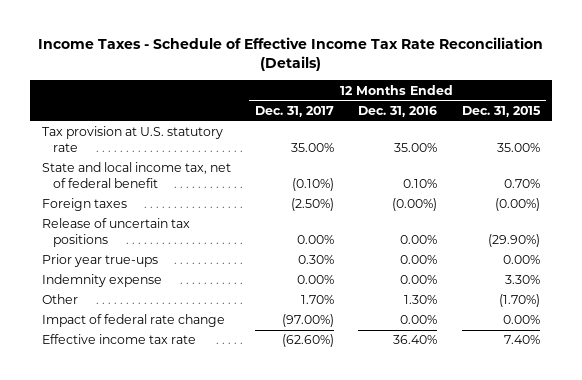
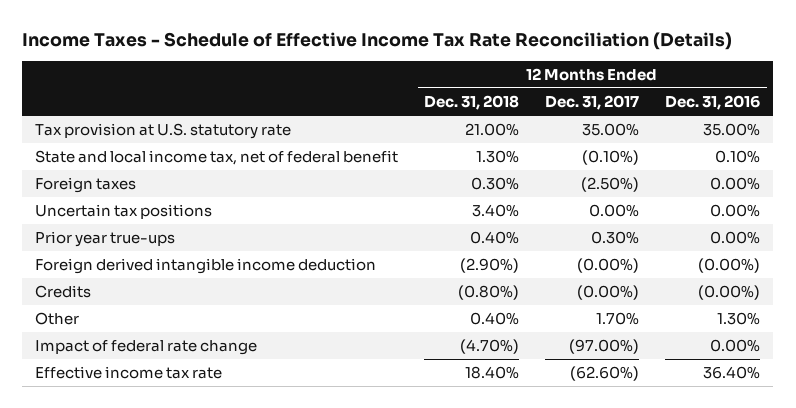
[461,105,541,117] Dec. 31, 2015 -> none
none -> [424,95,520,111] Dec. 31, 2018
[392,198,438,212] (0.00%) -> [710,177,761,191] 0.00%
[41,218,190,248] Release of uncertain tax positions -> [35,204,213,220] Uncertain tax positions
[41,274,162,288] Indemnity expense -> none
none -> [35,258,377,275] Foreign derived intangible income deduction
none -> [35,285,92,299] Credits

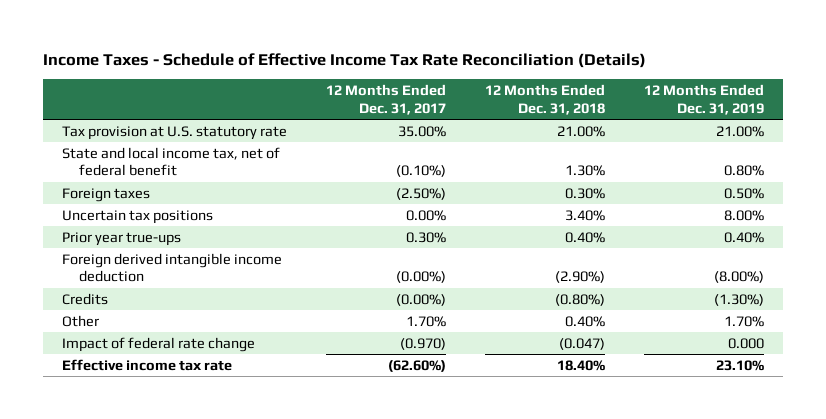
[665,95,761,111] Dec. 31, 2016 -> none
none -> [643,84,764,115] 12 Months Ended Dec. 31, 2019
[460,339,520,355] (4.70%) -> [558,337,605,350] (0.047)
[569,339,640,355] (97.00%) -> [400,337,447,350] (0.970)

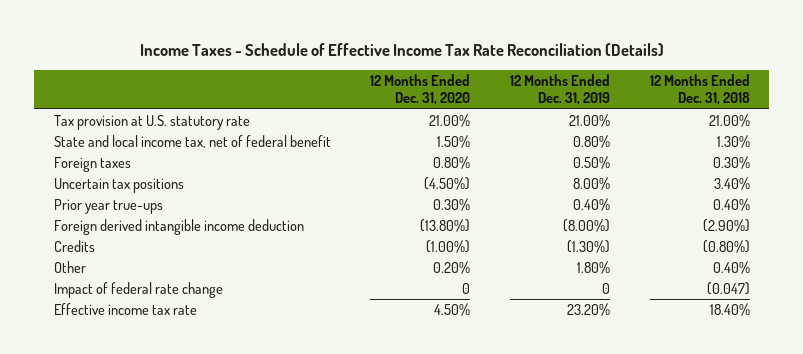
[326,84,447,115] 12 Months Ended Dec. 31, 2017 -> none
none -> [370,74,471,106] 12 Months Ended Dec. 31, 2020
[723,315,764,327] 1.70% -> [576,260,610,274] 1.80%
[727,337,764,349] 0.000 -> [601,282,610,294] 0
[715,359,764,371] 23.10% -> [566,302,610,316] 23.20%

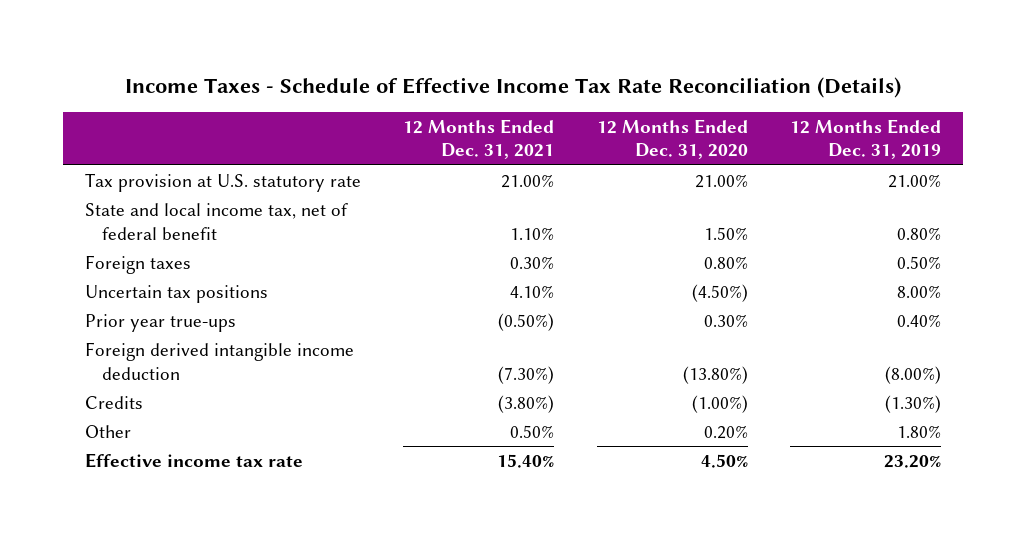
[649,74,750,106] 12 Months Ended Dec. 31, 2018 -> none
none -> [403,118,555,160] 12 Months Ended Dec. 31, 2021
[53,281,223,298] Impact of federal rate change -> none

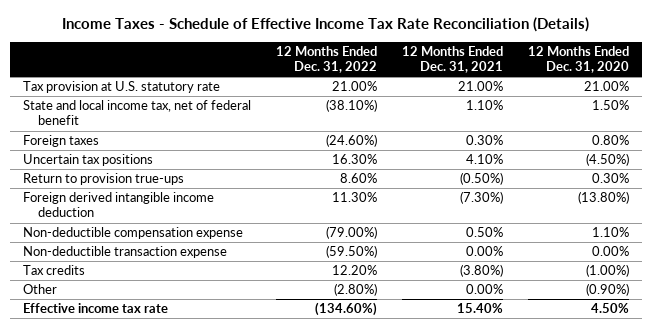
[790,118,942,160] 12 Months Ended Dec. 31, 2019 -> none
none -> [275,46,377,74] 12 Months Ended Dec. 31, 2022
[84,313,236,332] Prior year true-ups -> [22,173,184,186] Return to provision true-ups
none -> [22,227,243,240] Non-deductible compensation expense
none -> [22,246,227,259] Non-deductible transaction expense
[84,395,143,409] Credits -> [22,265,85,276] Tax credits
[510,424,555,438] 0.50% -> [465,284,503,295] 0.00%
[703,424,748,439] 0.20% -> [586,283,630,297] (0.90%)

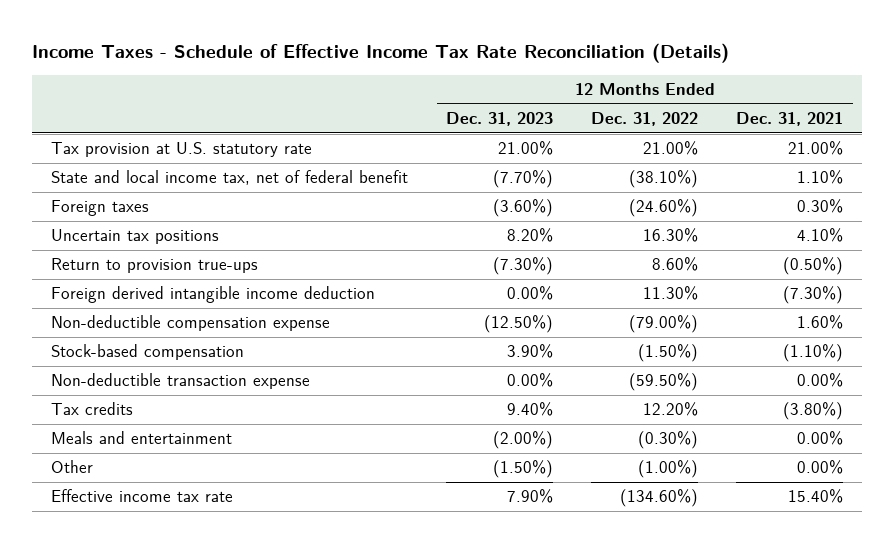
[528,46,630,74] 12 Months Ended Dec. 31, 2020 -> none
none -> [446,112,554,127] Dec. 31, 2023
[465,227,503,238] 0.50% -> [797,315,844,330] 1.60%
none -> [51,344,245,361] Stock-based compensation
none -> [51,431,233,445] Meals and entertainment
[333,283,377,297] (2.80%) -> [638,460,699,479] (1.00%)

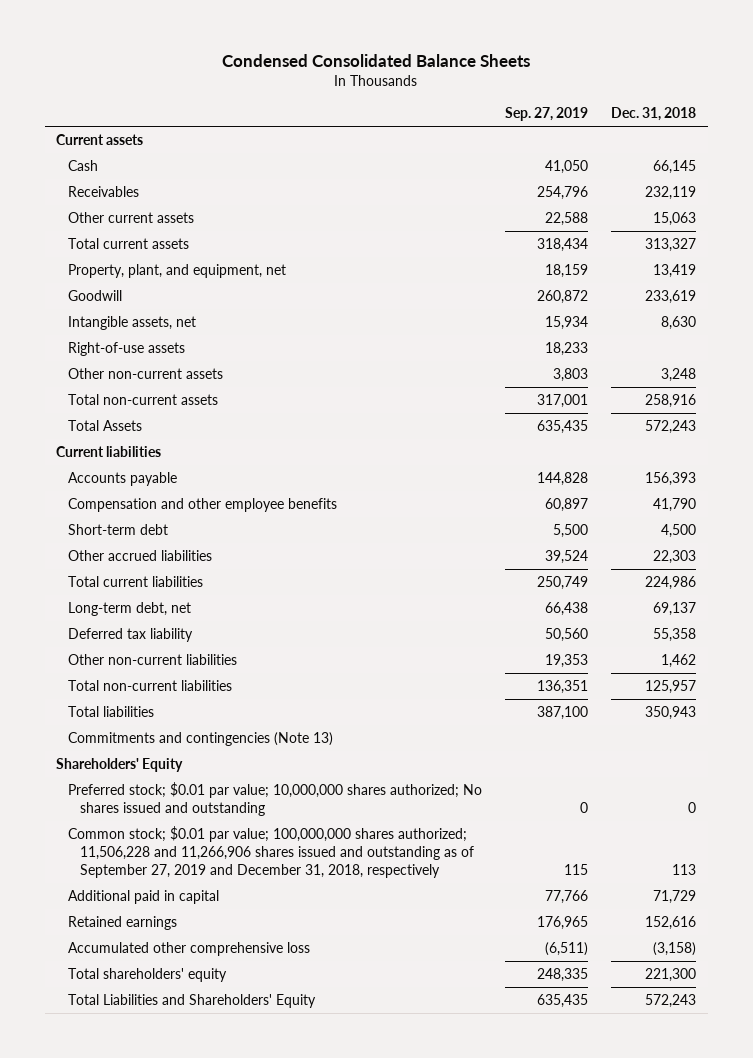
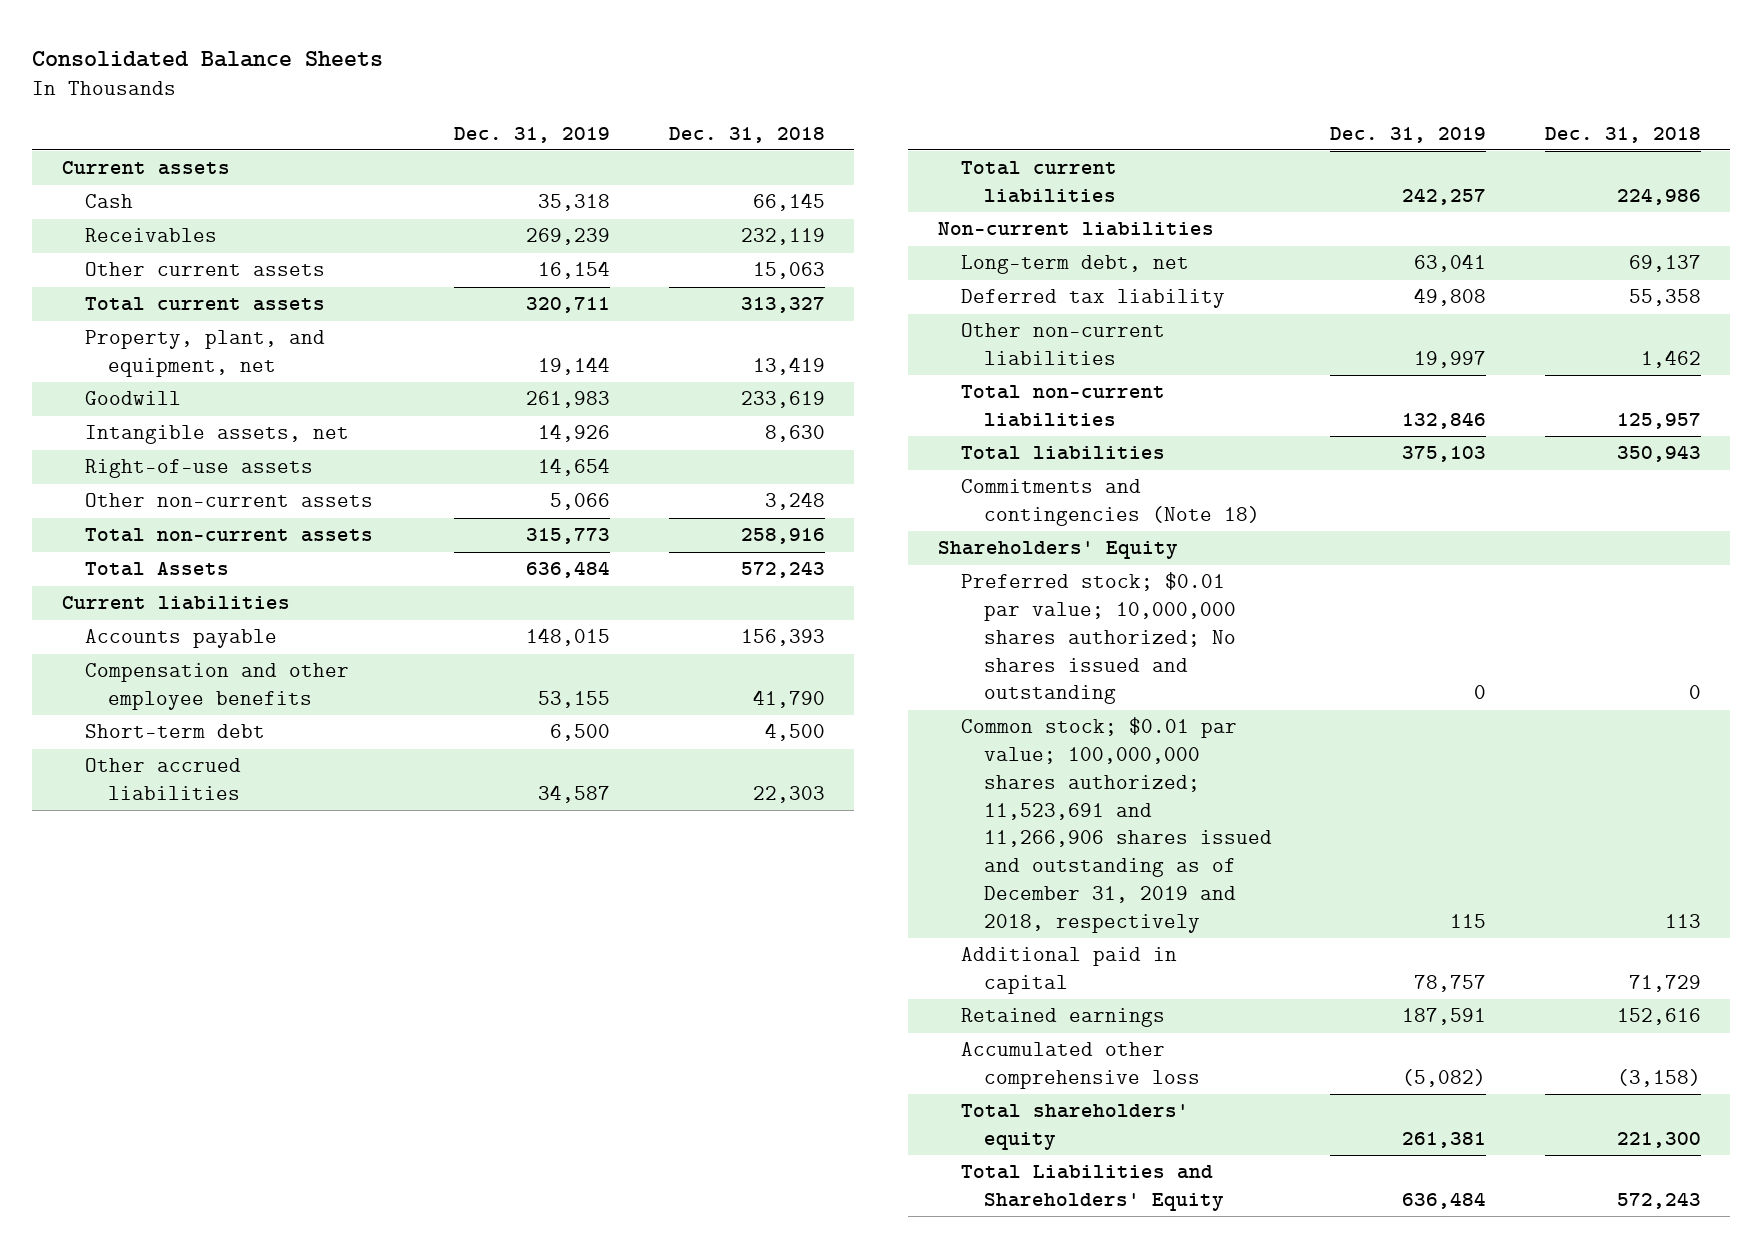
[222,53,531,67] Condensed Consolidated Balance Sheets -> [32,50,384,67] Consolidated Balance Sheets
[505,107,589,122] Sep. 27, 2019 -> none
none -> [454,126,611,143] Dec. 31, 2019
none -> [937,222,1214,237] Non-current liabilities
[68,732,334,747] Commitments and contingencies (Note 13) -> [960,479,1260,527] Commitments and contingencies (Note 18)
[68,826,474,879] Common stock; $0.01 par value; 100,000,000 shares authorized; 11,506,228 and 11,266,906 shares issued and outstanding as of September 27, 2019 and December 31, 2018, respectively -> [960,717,1272,933] Common stock; $0.01 par value; 100,000,000 shares authorized; 11,523,691 and 11,266,906 shares issued and outstanding as of December 31, 2019 and 2018, respectively

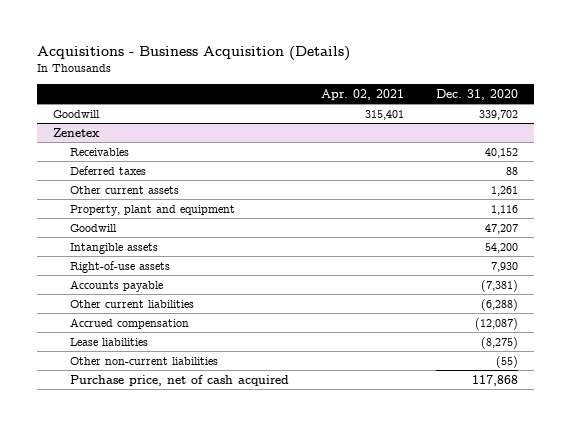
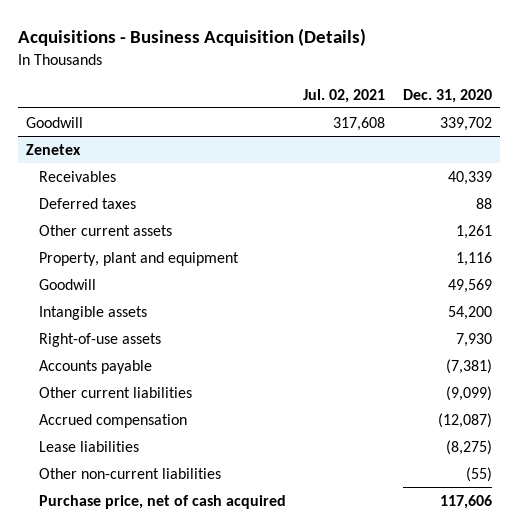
[320,88,404,100] Apr. 02, 2021 -> none
none -> [303,88,386,103] Jul. 02, 2021
[484,147,518,158] 40,152 -> [447,170,492,185] 40,339
[484,223,518,234] 47,207 -> [447,278,492,293] 49,569
[480,298,518,311] (6,288) -> [445,385,492,401] (9,099)
[471,374,518,386] 117,868 -> [439,494,492,509] 117,606

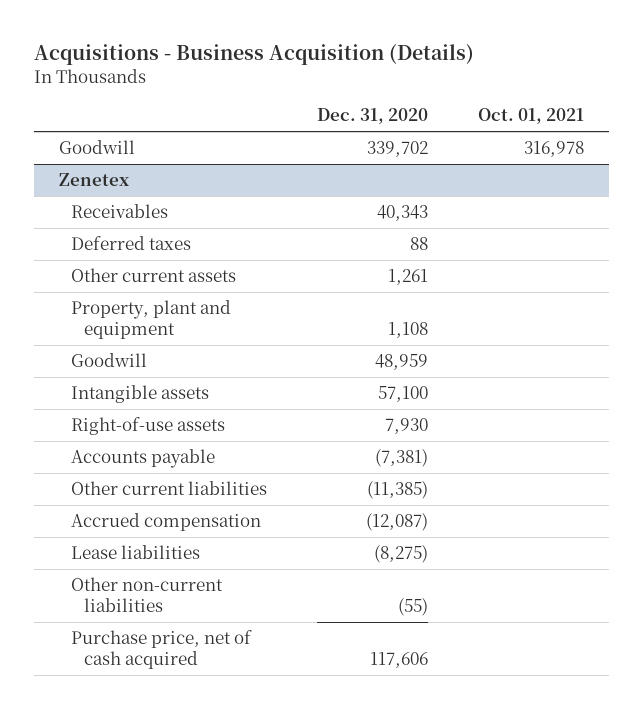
[303,88,386,103] Jul. 02, 2021 -> none
none -> [477,108,584,125] Oct. 01, 2021
[447,170,492,185] 40,339 -> [377,205,429,222] 40,343
[455,251,492,266] 1,116 -> [388,322,429,339] 1,108
[447,278,492,293] 49,569 -> [375,354,429,371] 48,959
[447,305,492,320] 54,200 -> [378,386,429,403] 57,100
[445,385,492,401] (9,099) -> [367,481,429,500] (11,385)

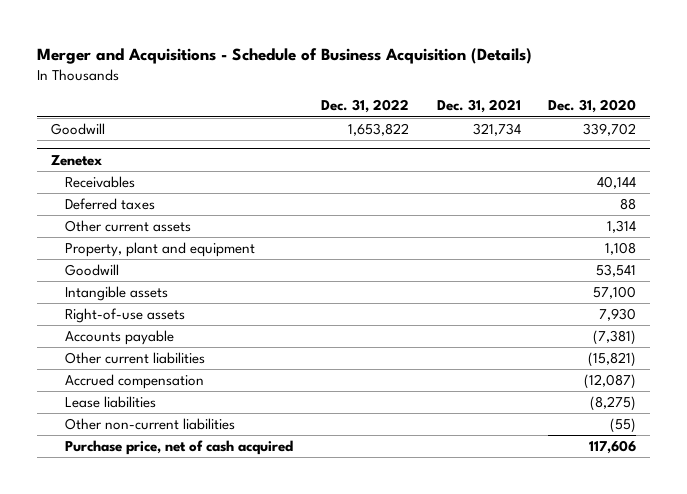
[33,43,474,65] Acquisitions - Business Acquisition (Details) -> [36,47,532,64] Merger and Acquisitions - Schedule of Business Acquisition (Details)
[477,108,584,125] Oct. 01, 2021 -> none
none -> [320,99,409,114] Dec. 31, 2022
none -> [436,99,521,114] Dec. 31, 2021
[377,205,429,222] 40,343 -> [597,175,637,189] 40,144
[388,269,429,286] 1,261 -> [607,219,637,233] 1,314
[375,354,429,371] 48,959 -> [596,263,637,277] 53,541
[367,481,429,500] (11,385) -> [588,351,637,367] (15,821)

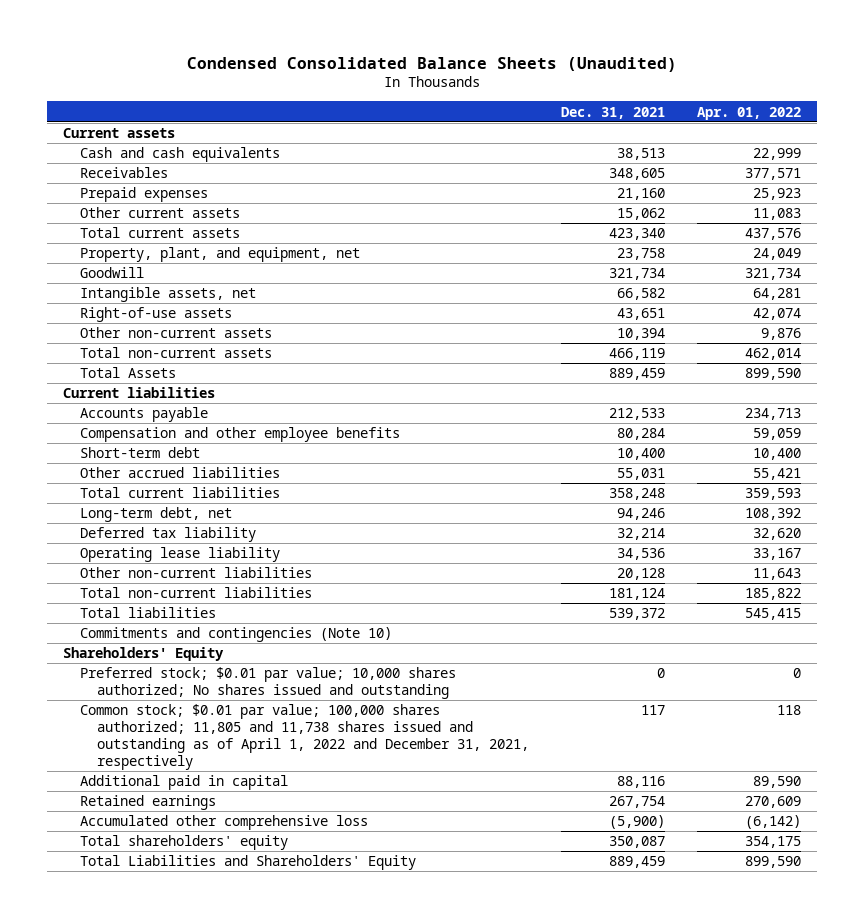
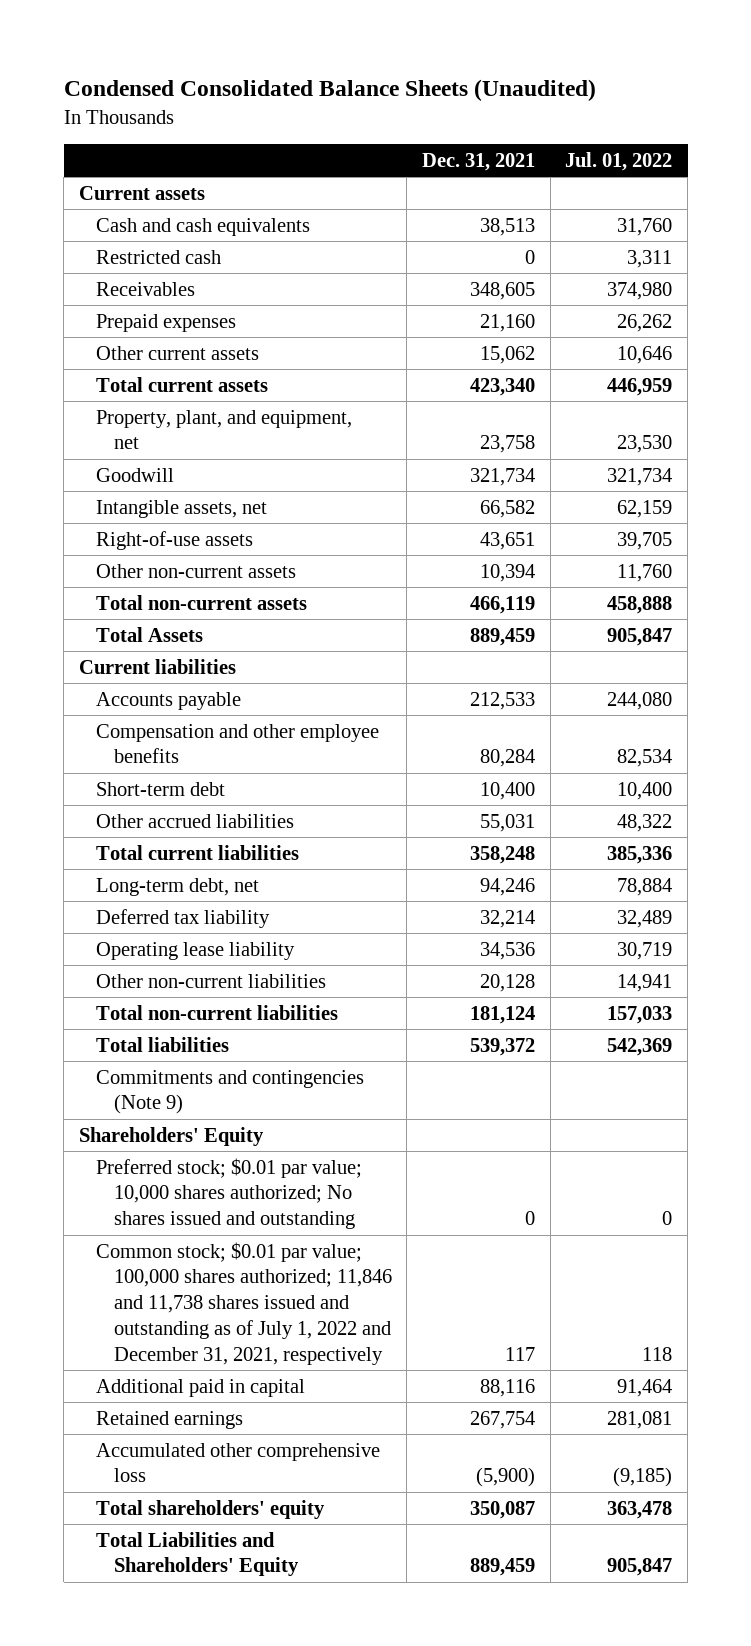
[697,106,802,120] Apr. 01, 2022 -> none
none -> [565,151,673,171] Jul. 01, 2022
none -> [96,249,222,264] Restricted cash
[79,627,392,643] Commitments and contingencies (Note 10) -> [96,1069,365,1115] Commitments and contingencies (Note 9)
[79,704,529,770] Common stock; $0.01 par value; 100,000 shares authorized; 11,805 and 11,738 shares issued and outstanding as of April 1, 2022 and December 31, 2021, respectively -> [96,1241,392,1365] Common stock; $0.01 par value; 100,000 shares authorized; 11,846 and 11,738 shares issued and outstanding as of July 1, 2022 and December 31, 2021, respectively

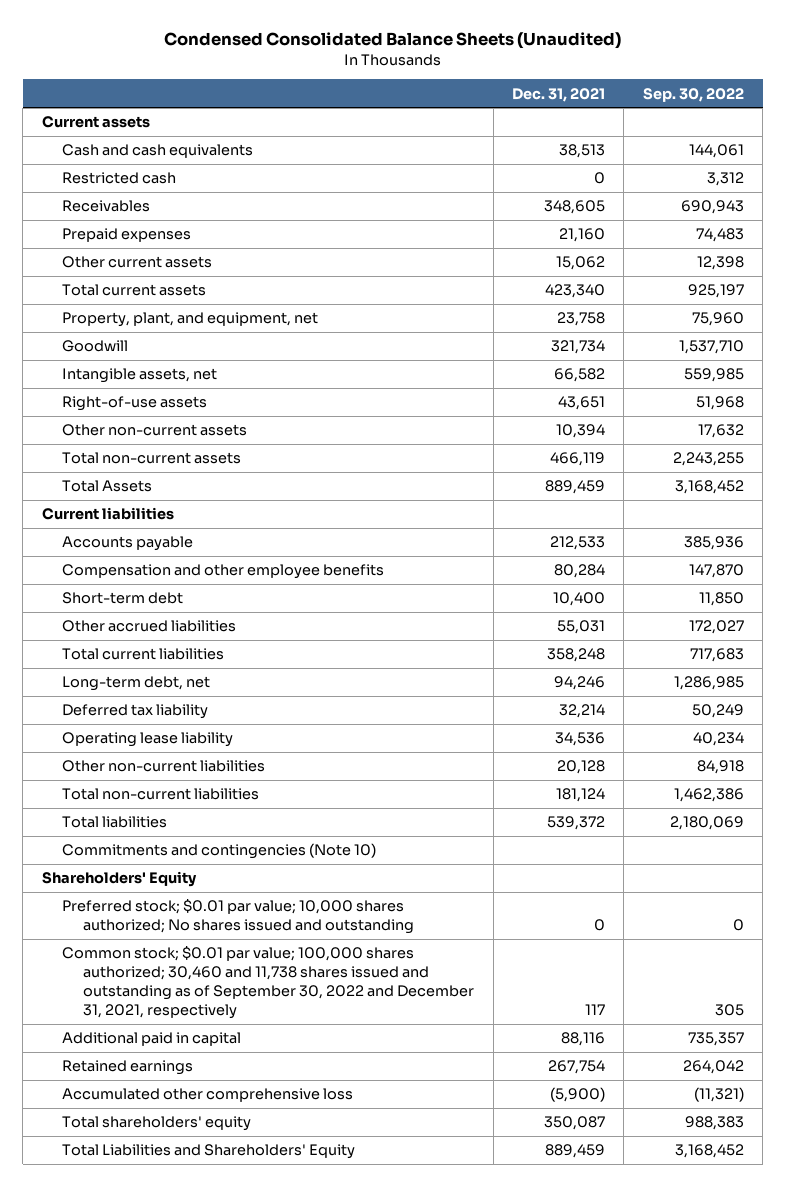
[565,151,673,171] Jul. 01, 2022 -> none
none -> [642,87,744,102] Sep. 30, 2022
[96,1069,365,1115] Commitments and contingencies (Note 9) -> [62,843,377,860] Commitments and contingencies (Note 10)
[96,1241,392,1365] Common stock; $0.01 par value; 100,000 shares authorized; 11,846 and 11,738 shares issued and outstanding as of July 1, 2022 and December 31, 2021, respectively -> [62,946,475,1019] Common stock; $0.01 par value; 100,000 shares authorized; 30,460 and 11,738 shares issued and outstanding as of September 30, 2022 and December 31, 2021, respectively

